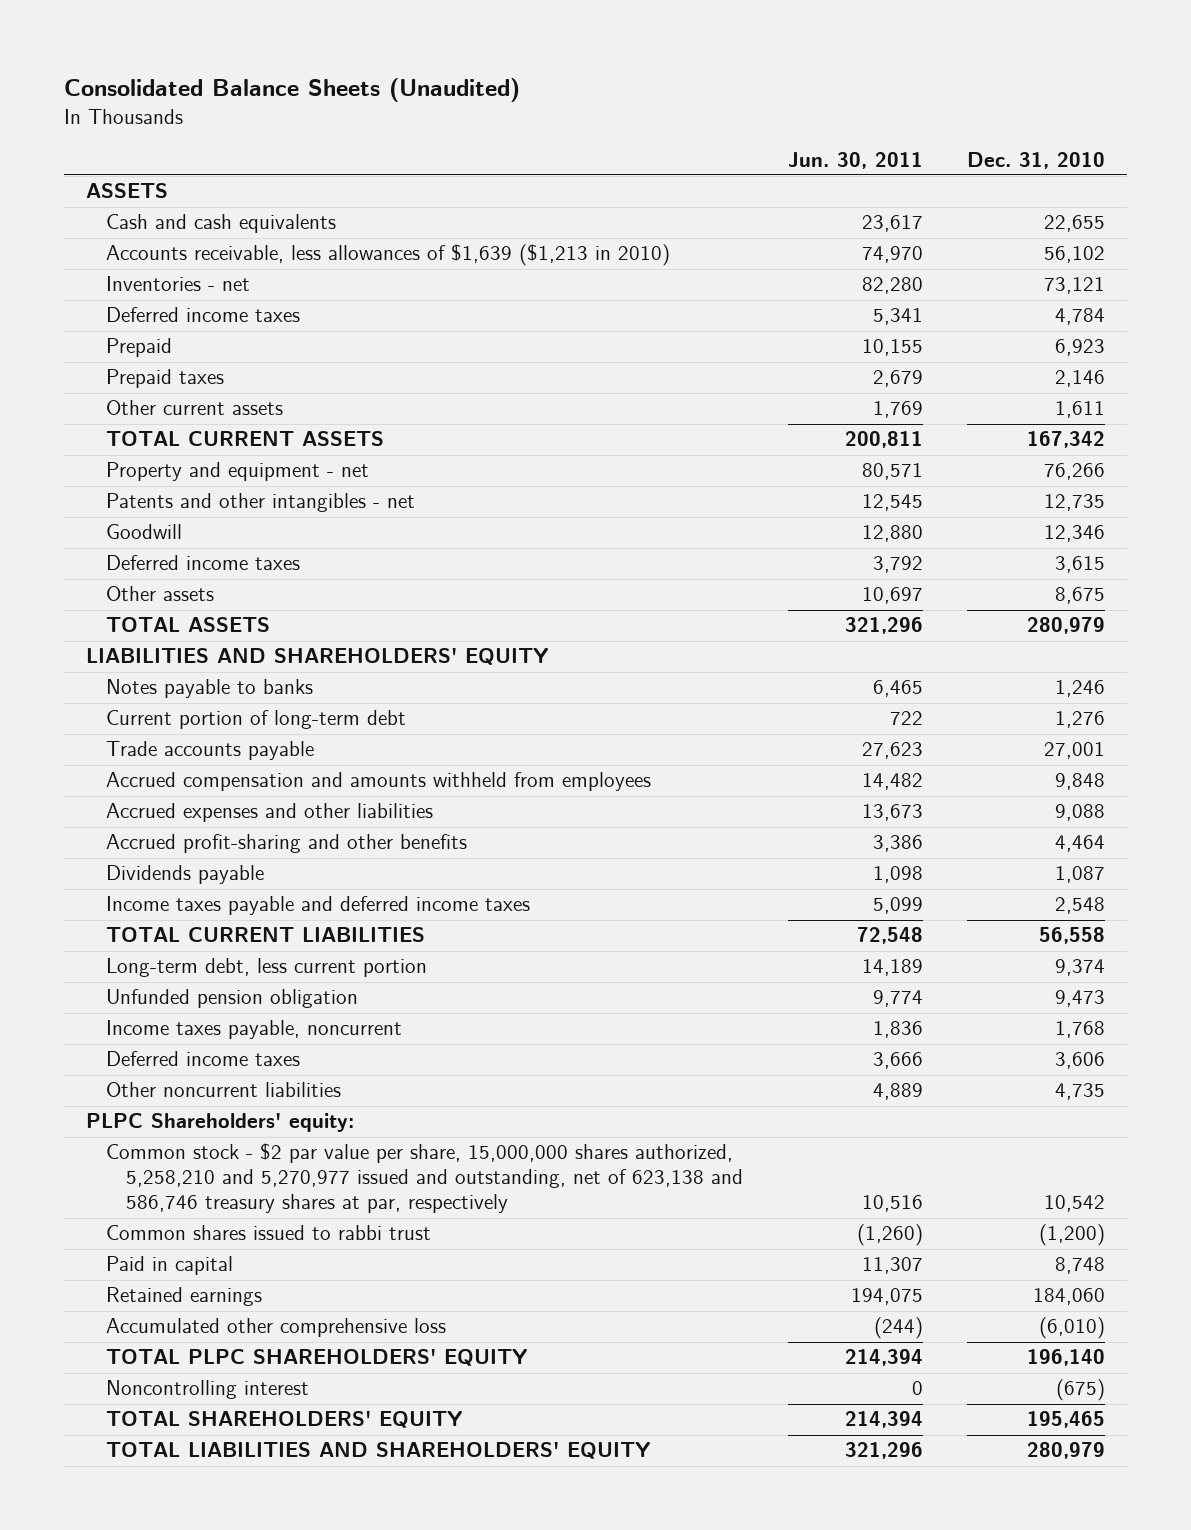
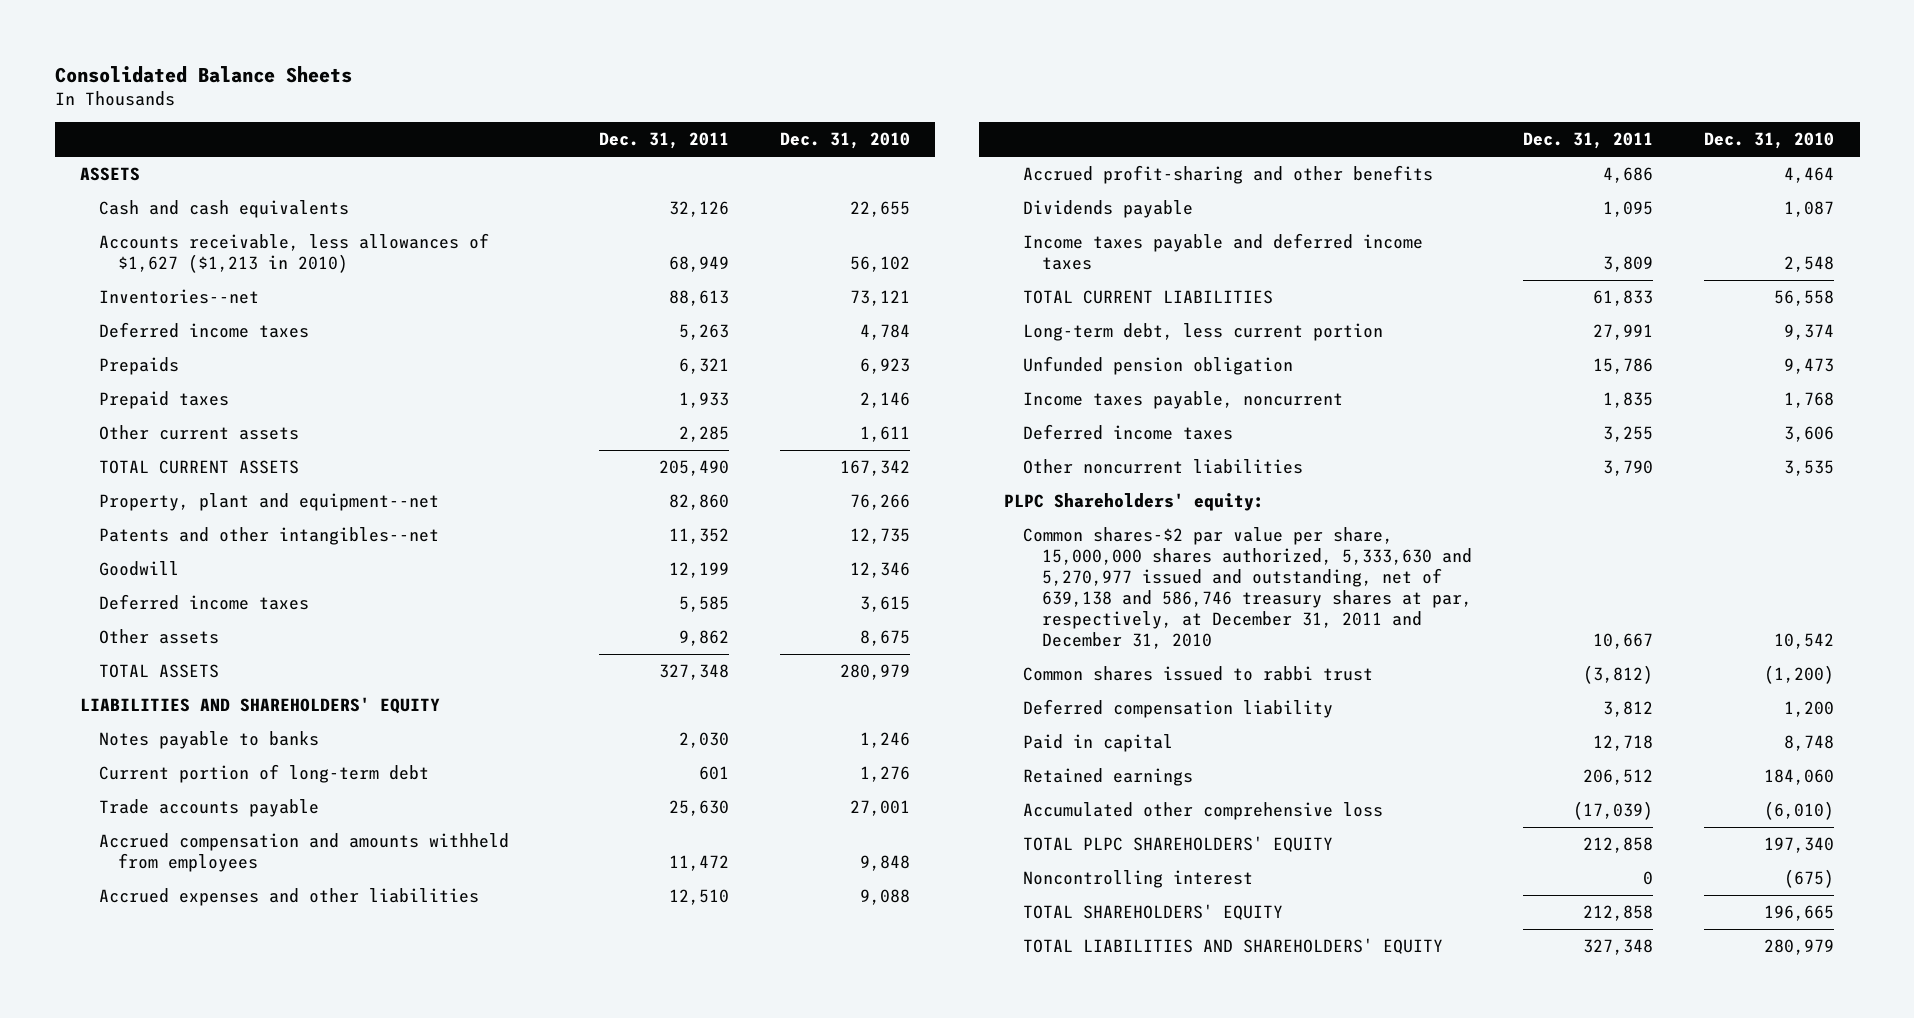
[64,78,521,103] Consolidated Balance Sheets (Unaudited) -> [54,65,352,83] Consolidated Balance Sheets
[787,151,923,169] Jun. 30, 2011 -> none
none -> [598,132,729,150] Dec. 31, 2011
[106,244,671,267] Accounts receivable, less allowances of $1,639 ($1,213 in 2010) -> [99,233,490,274] Accounts receivable, less allowances of $1,627 ($1,213 in 2010)
[106,276,251,292] Inventories - net -> [99,289,260,305] Inventories--net
[106,338,173,358] Prepaid -> [99,357,180,376] Prepaids
[106,462,370,482] Property and equipment - net -> [99,493,440,512] Property, plant and equipment--net
[106,493,416,513] Patents and other intangibles - net -> [99,527,440,546] Patents and other intangibles--net
[1054,1083,1105,1101] 4,735 -> [1784,460,1835,477] 3,535
[106,1143,744,1214] Common stock - $2 par value per share, 15,000,000 shares authorized, 5,258,210 and 5,270,977 issued and outstanding, net of 623,138 and 586,746 treasury shares at par, respectively -> [1023,527,1473,649] Common shares-$2 par value per share, 15,000,000 shares authorized, 5,333,630 and 5,270,977 issued and outstanding, net of 639,138 and 586,746 treasury shares at par, respectively, at December 31, 2011 and December 31, 2010
none -> [1023,699,1334,719] Deferred compensation liability
[1026,1349,1105,1367] 196,140 -> [1764,837,1835,854] 197,340
[1026,1411,1105,1429] 195,465 -> [1764,905,1835,922] 196,665

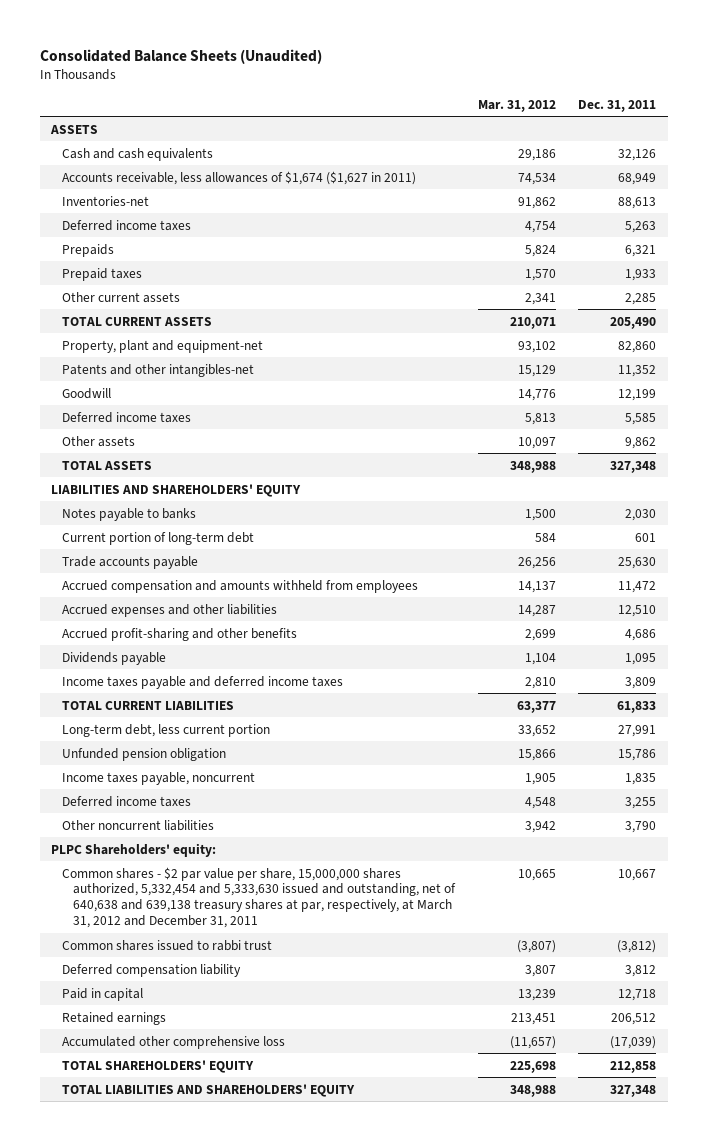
[54,65,352,83] Consolidated Balance Sheets -> [40,48,323,64] Consolidated Balance Sheets (Unaudited)
[779,132,910,150] Dec. 31, 2010 -> none
none -> [477,99,556,112] Mar. 31, 2012
[99,233,490,274] Accounts receivable, less allowances of $1,627 ($1,213 in 2010) -> [62,170,417,185] Accounts receivable, less allowances of $1,674 ($1,627 in 2011)
[99,289,260,305] Inventories--net -> [62,195,150,206] Inventories-net
[99,493,440,512] Property, plant and equipment--net -> [62,339,264,353] Property, plant and equipment-net
[99,527,440,546] Patents and other intangibles--net -> [62,363,255,377] Patents and other intangibles-net
[1023,527,1473,649] Common shares-$2 par value per share, 15,000,000 shares authorized, 5,333,630 and 5,270,977 issued and outstanding, net of 639,138 and 586,746 treasury shares at par, respectively, at December 31, 2011 and December 31, 2010 -> [62,866,457,929] Common shares - $2 par value per share, 15,000,000 shares authorized, 5,332,454 and 5,333,630 issued and outstanding, net of 640,638 and 639,138 treasury shares at par, respectively, at March 31, 2012 and December 31, 2011
[1023,836,1334,853] TOTAL PLPC SHAREHOLDERS' EQUITY -> none
[1023,870,1254,889] Noncontrolling interest -> none

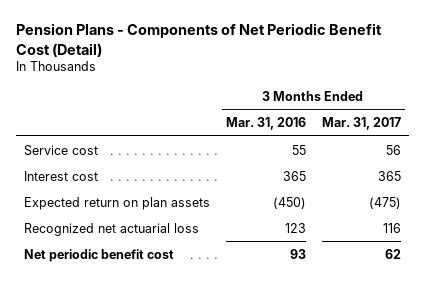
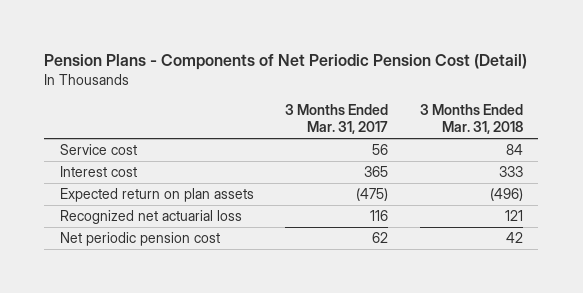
[15,23,382,57] Pension Plans - Components of Net Periodic Benefit Cost (Detail) -> [44,53,528,70] Pension Plans - Components of Net Periodic Pension Cost (Detail)
[225,117,306,131] Mar. 31, 2016 -> none
none -> [419,103,523,135] 3 Months Ended Mar. 31, 2018
[23,248,174,262] Net periodic benefit cost -> [59,232,220,247] Net periodic pension cost

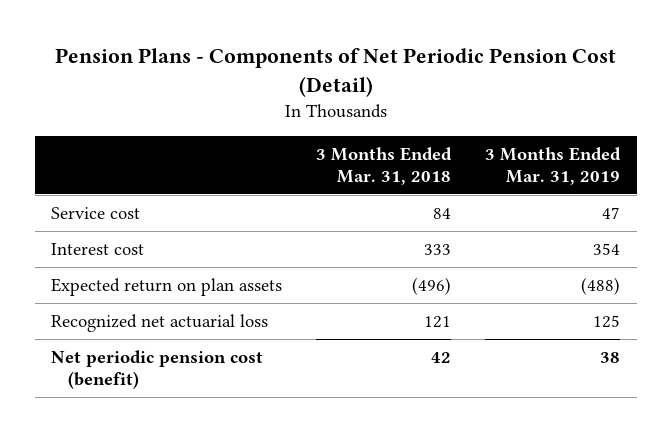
[285,103,389,135] 3 Months Ended Mar. 31, 2017 -> none
none -> [484,146,621,186] 3 Months Ended Mar. 31, 2019
[59,232,220,247] Net periodic pension cost -> [51,349,264,390] Net periodic pension cost (benefit)

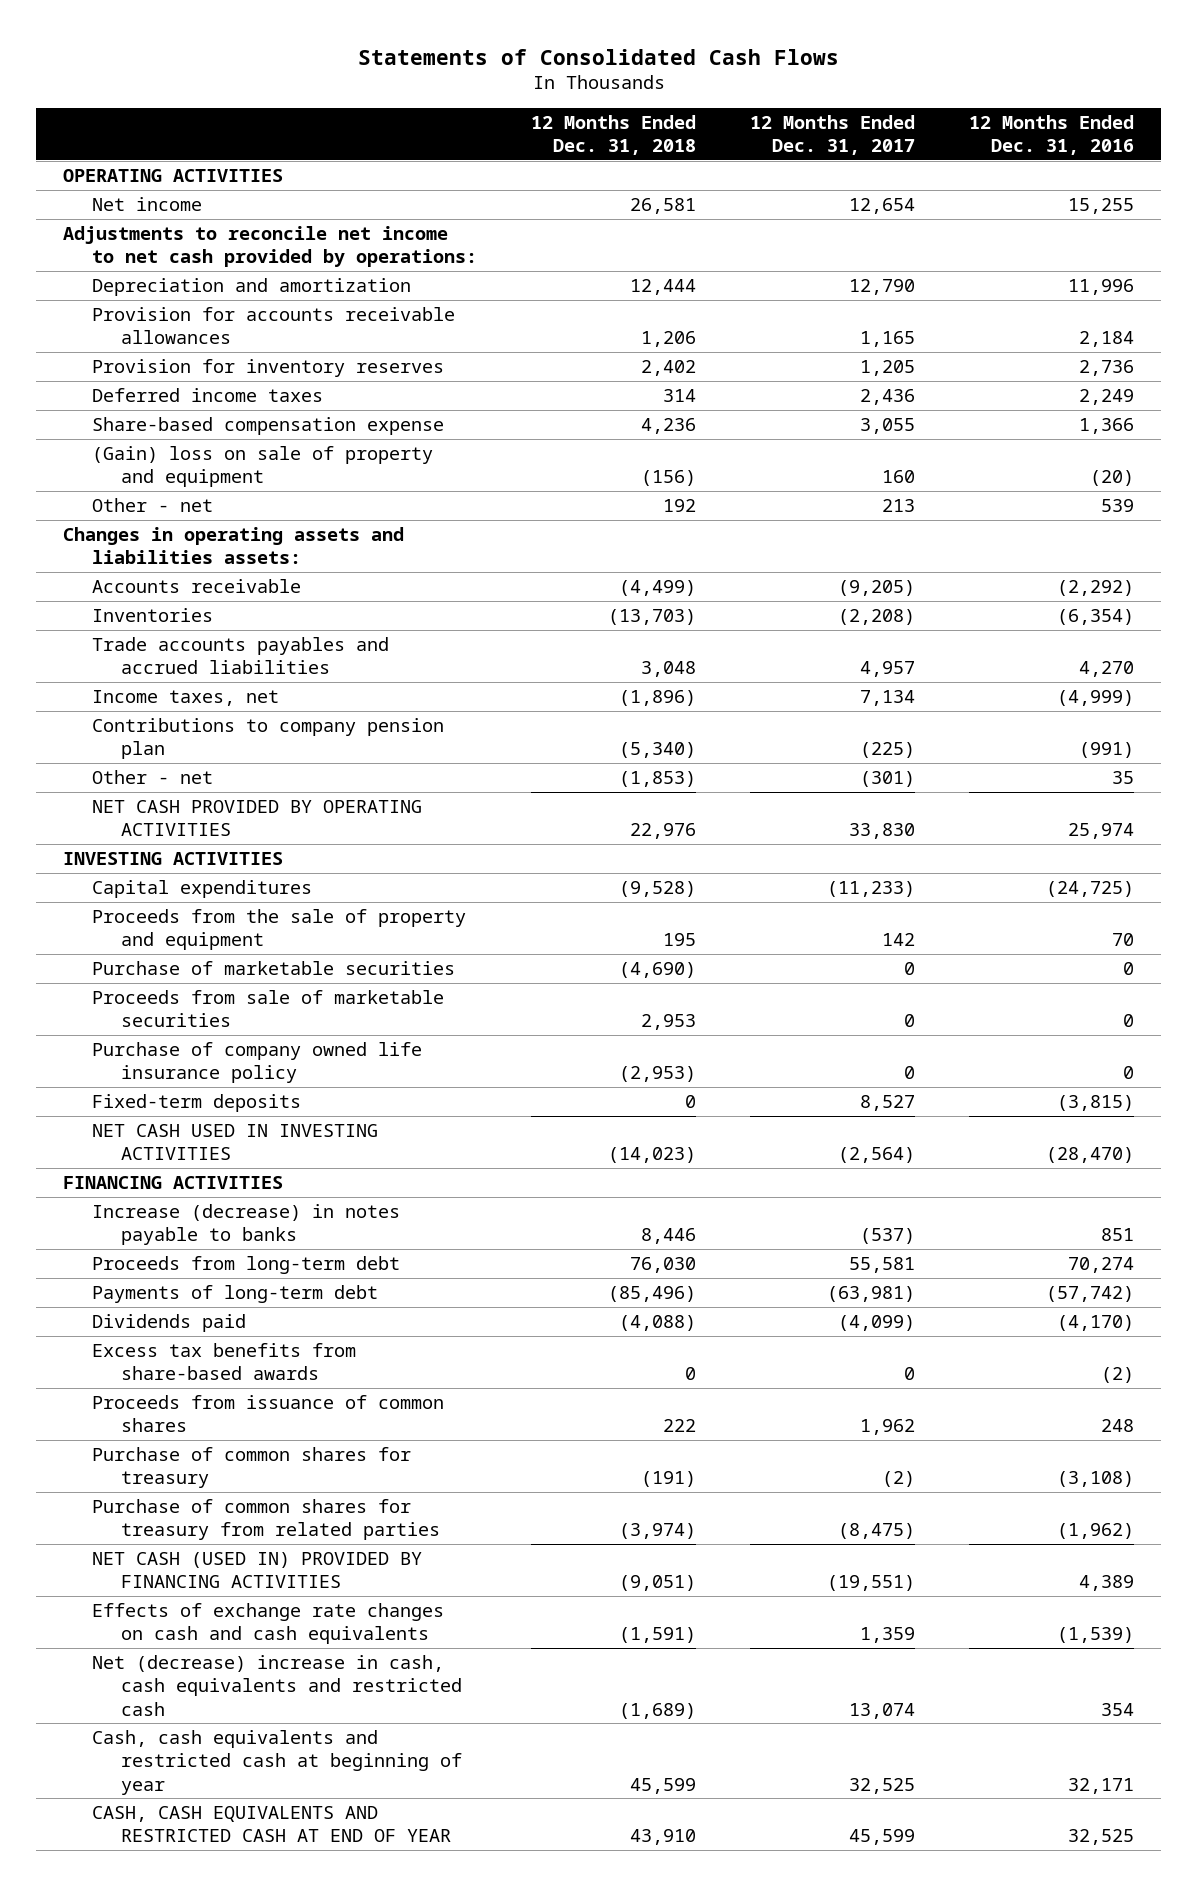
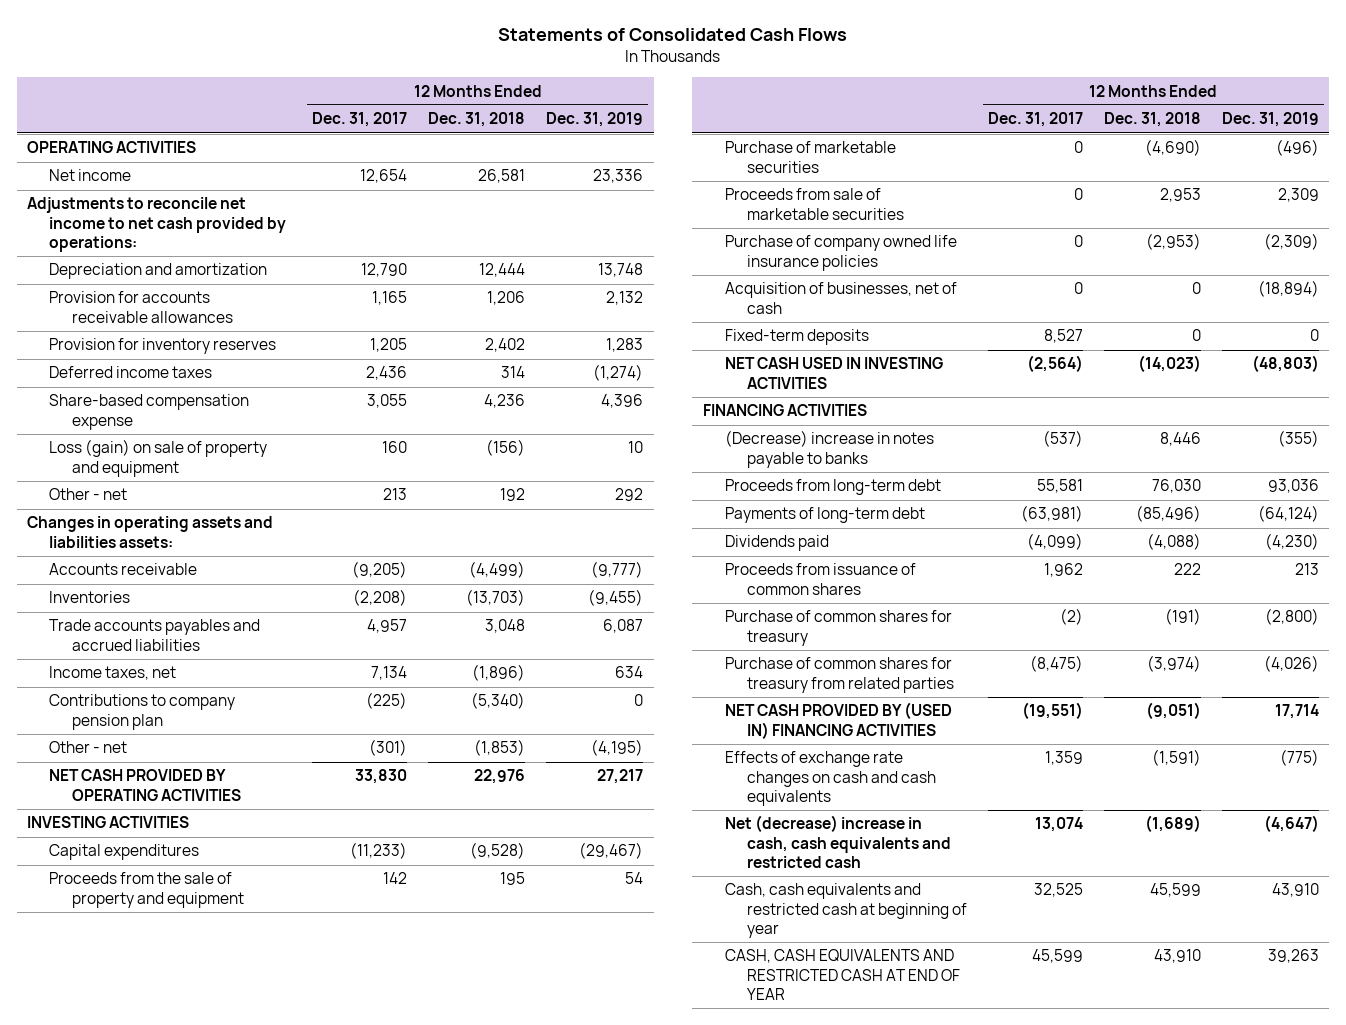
[969,114,1135,156] 12 Months Ended Dec. 31, 2016 -> none
none -> [546,112,644,128] Dec. 31, 2019
[92,446,434,488] (Gain) loss on sale of property and equipment -> [49,439,268,477] Loss (gain) on sale of property and equipment
[92,1042,423,1084] Purchase of company owned life insurance policy -> [724,235,957,271] Purchase of company owned life insurance policies
none -> [724,282,957,314] Acquisition of businesses, net of cash
[92,1204,401,1246] Increase (decrease) in notes payable to banks -> [724,430,934,468] (Decrease) increase in notes payable to banks
[92,1343,357,1381] Excess tax benefits from share-based awards -> none
[92,1552,423,1589] NET CASH (USED IN) PROVIDED BY FINANCING ACTIVITIES -> [724,702,952,739] NET CASH PROVIDED BY (USED IN) FINANCING ACTIVITIES

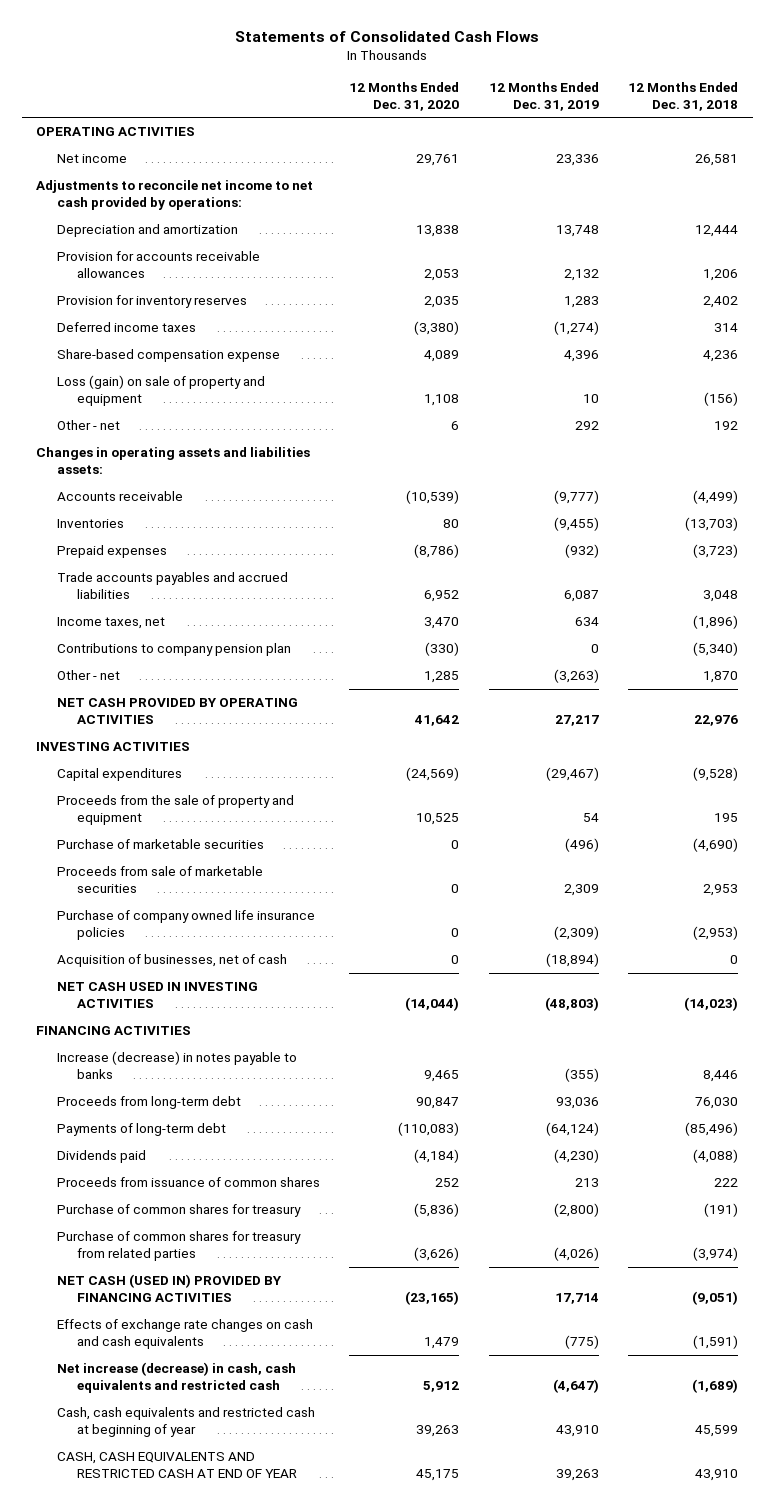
[312,112,408,128] Dec. 31, 2017 -> none
none -> [349,81,460,111] 12 Months Ended Dec. 31, 2020
none -> [56,545,167,559] Prepaid expenses
[474,739,526,757] (1,853) -> [703,671,739,684] 1,870
[591,739,644,757] (4,195) -> [553,669,599,684] (3,263)
[724,329,869,346] Fixed-term deposits -> none
[724,430,934,468] (Decrease) increase in notes payable to banks -> [56,1051,297,1080] Increase (decrease) in notes payable to banks
[724,702,952,739] NET CASH PROVIDED BY (USED IN) FINANCING ACTIVITIES -> [56,1274,282,1303] NET CASH (USED IN) PROVIDED BY FINANCING ACTIVITIES
[724,815,952,868] Net (decrease) increase in cash, cash equivalents and restricted cash -> [56,1362,296,1394] Net increase (decrease) in cash, cash equivalents and restricted cash

